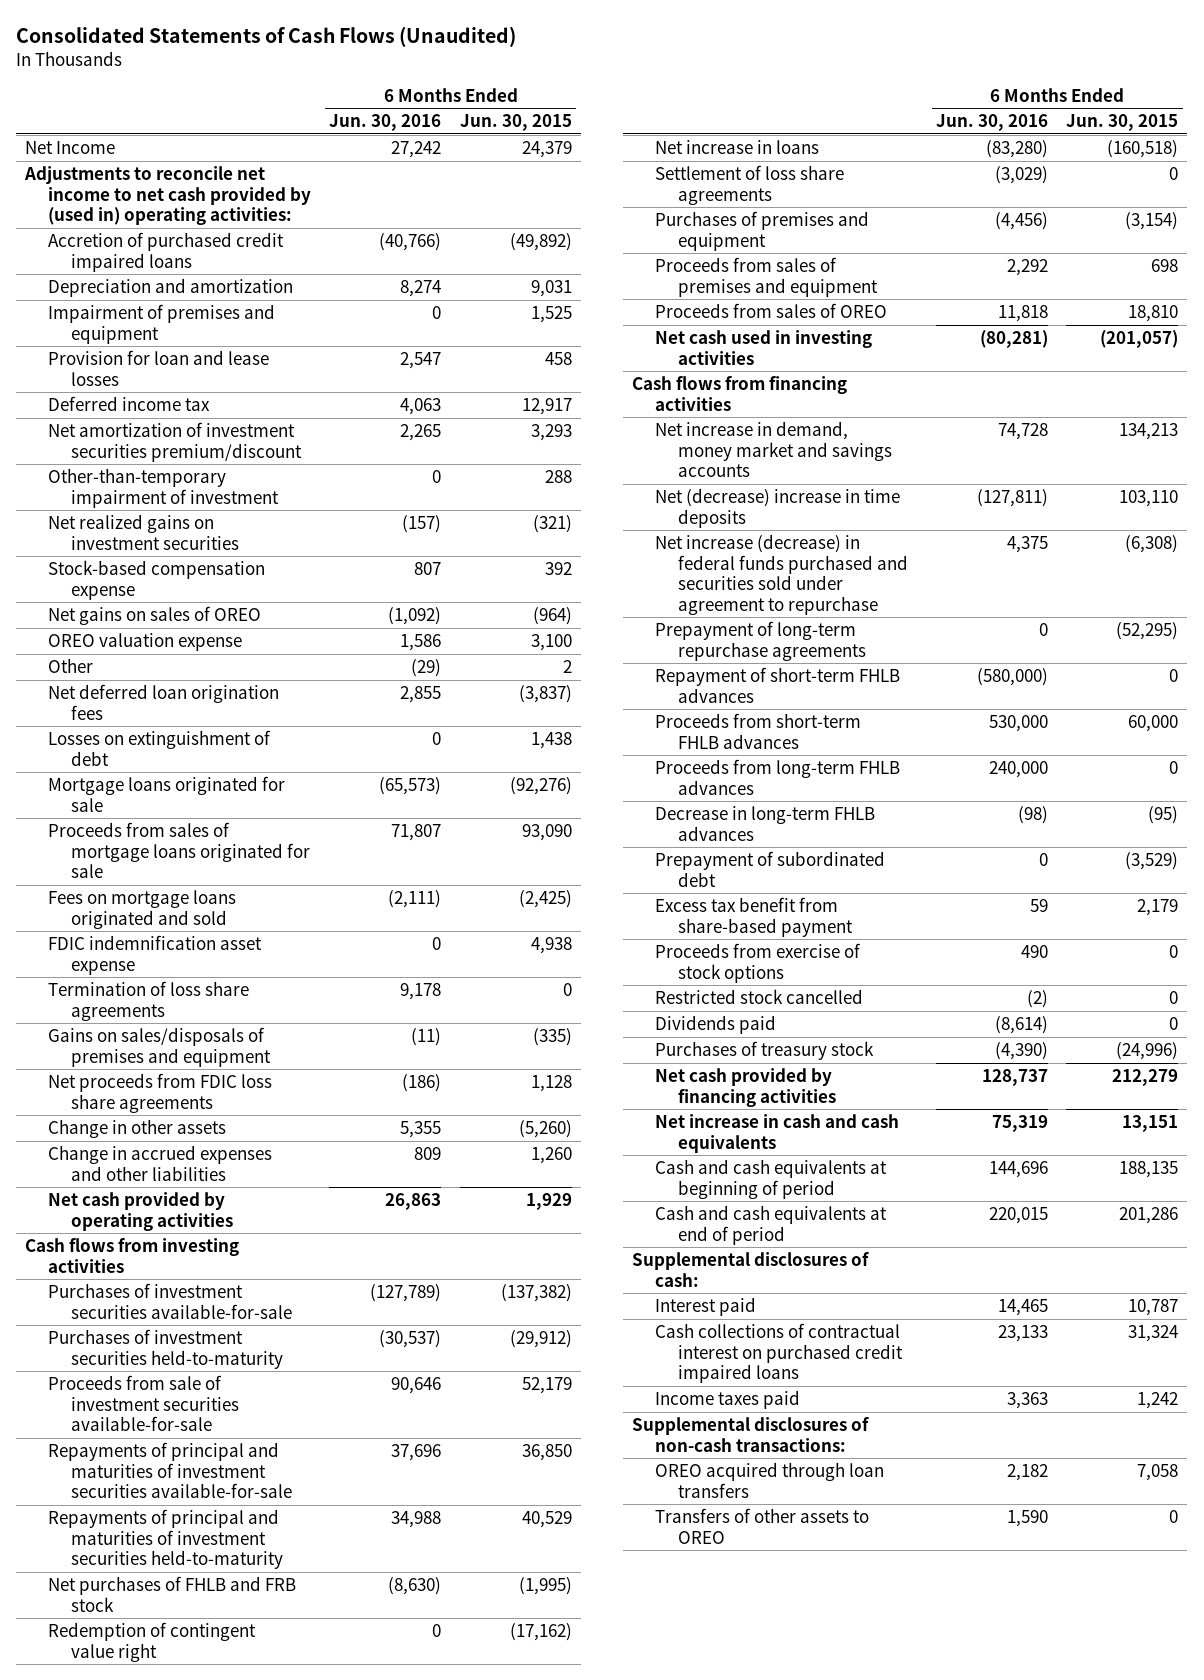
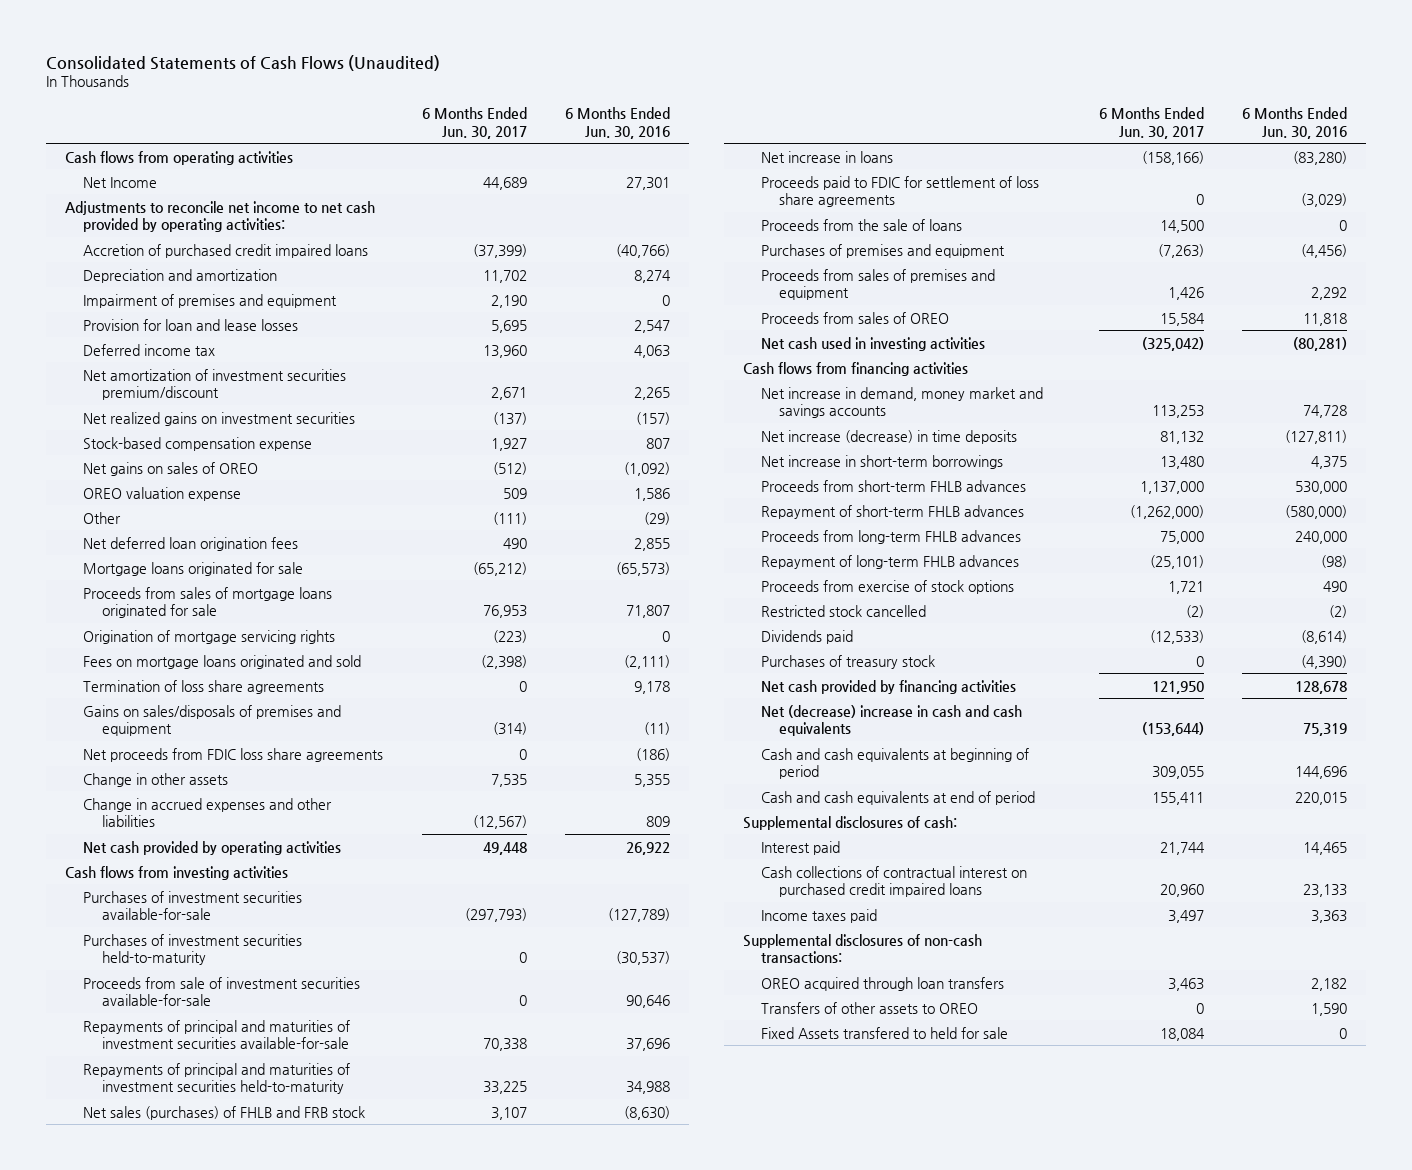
[459,114,572,132] Jun. 30, 2015 -> none
none -> [421,106,527,139] 6 Months Ended Jun. 30, 2017
none -> [65,150,294,165] Cash flows from operating activities
[391,141,442,159] 27,242 -> [625,176,670,190] 27,301
[24,166,312,226] Adjustments to reconcile net income to net cash provided by (used in) operating activities: -> [65,200,376,233] Adjustments to reconcile net income to net cash provided by operating activities:
[48,468,280,508] Other-than-temporary impairment of investment -> none
[48,730,272,766] Losses on extinguishment of debt -> none
none -> [83,629,336,644] Origination of mortgage servicing rights
[48,935,263,975] FDIC indemnification asset expense -> none
[385,1193,442,1211] 26,863 -> [625,841,670,855] 26,922
[48,1622,257,1662] Redemption of contingent value right -> none
[48,1576,297,1612] Net purchases of FHLB and FRB stock -> [83,1105,366,1120] Net sales (purchases) of FHLB and FRB stock
[655,165,845,205] Settlement of loss share agreements -> [760,175,1039,208] Proceeds paid to FDIC for settlement of loss share agreements
none -> [760,218,962,231] Proceeds from the sale of loans
[655,621,867,661] Prepayment of long-term repurchase agreements -> none
[655,488,901,528] Net (decrease) increase in time deposits -> [760,429,1017,444] Net increase (decrease) in time deposits
[655,534,909,615] Net increase (decrease) in federal funds purchased and securities sold under agreement to repurchase -> [760,454,1003,469] Net increase in short-term borrowings
[655,667,901,703] Repayment of short-term FHLB advances -> [760,504,1024,519] Repayment of short-term FHLB advances
[655,851,886,887] Prepayment of subordinated debt -> none
[655,897,854,937] Excess tax benefit from share-based payment -> none
[655,806,876,841] Decrease in long-term FHLB advances -> [760,554,1019,569] Repayment of long-term FHLB advances
[982,1069,1049,1087] 128,737 -> [1295,680,1348,694] 128,678
[655,1114,900,1153] Net increase in cash and cash equivalents -> [760,704,1022,737] Net (decrease) increase in cash and cash equivalents
none -> [760,1026,1008,1039] Fixed Assets transfered to held for sale

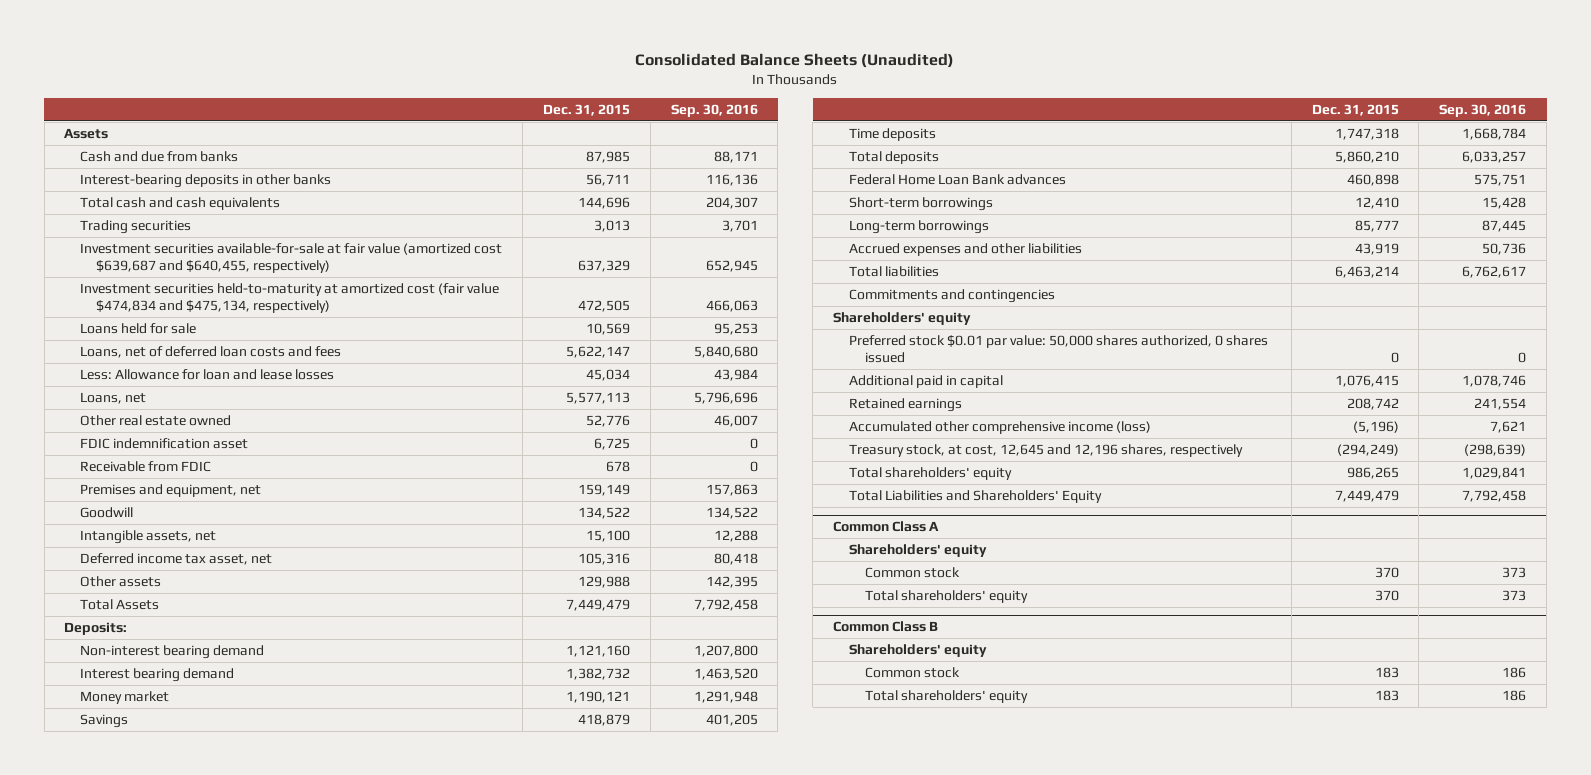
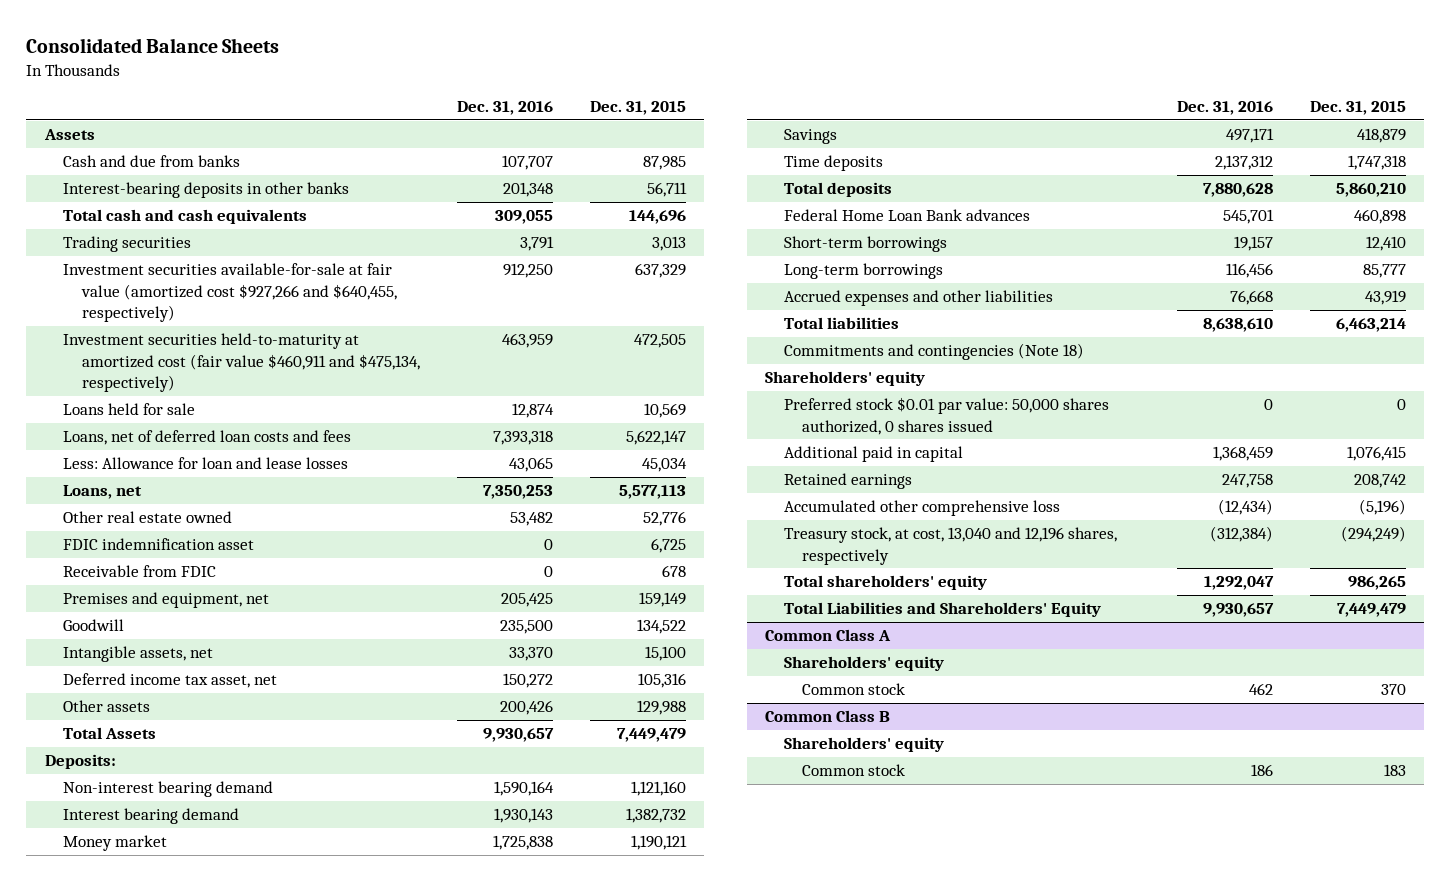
[635,53,955,69] Consolidated Balance Sheets (Unaudited) -> [26,37,280,53] Consolidated Balance Sheets
[670,103,758,117] Sep. 30, 2016 -> none
none -> [456,100,553,115] Dec. 31, 2016
[80,242,503,273] Investment securities available-for-sale at fair value (amortized cost $639,687 and $640,455, respectively) -> [63,263,397,323] Investment securities available-for-sale at fair value (amortized cost $927,266 and $640,455, respectively)
[80,282,500,313] Investment securities held-to-maturity at amortized cost (fair value $474,834 and $475,134, respectively) -> [63,333,420,393] Investment securities held-to-maturity at amortized cost (fair value $460,911 and $475,134, respectively)
[848,288,1055,303] Commitments and contingencies -> [783,343,1084,361] Commitments and contingencies (Note 18)
[848,420,1151,434] Accumulated other comprehensive income (loss) -> [783,500,1060,517] Accumulated other comprehensive loss
[848,443,1243,457] Treasury stock, at cost, 12,645 and 12,196 shares, respectively -> [783,527,1117,565] Treasury stock, at cost, 13,040 and 12,196 shares, respectively
[864,589,1028,603] Total shareholders' equity -> none
[864,689,1028,703] Total shareholders' equity -> none

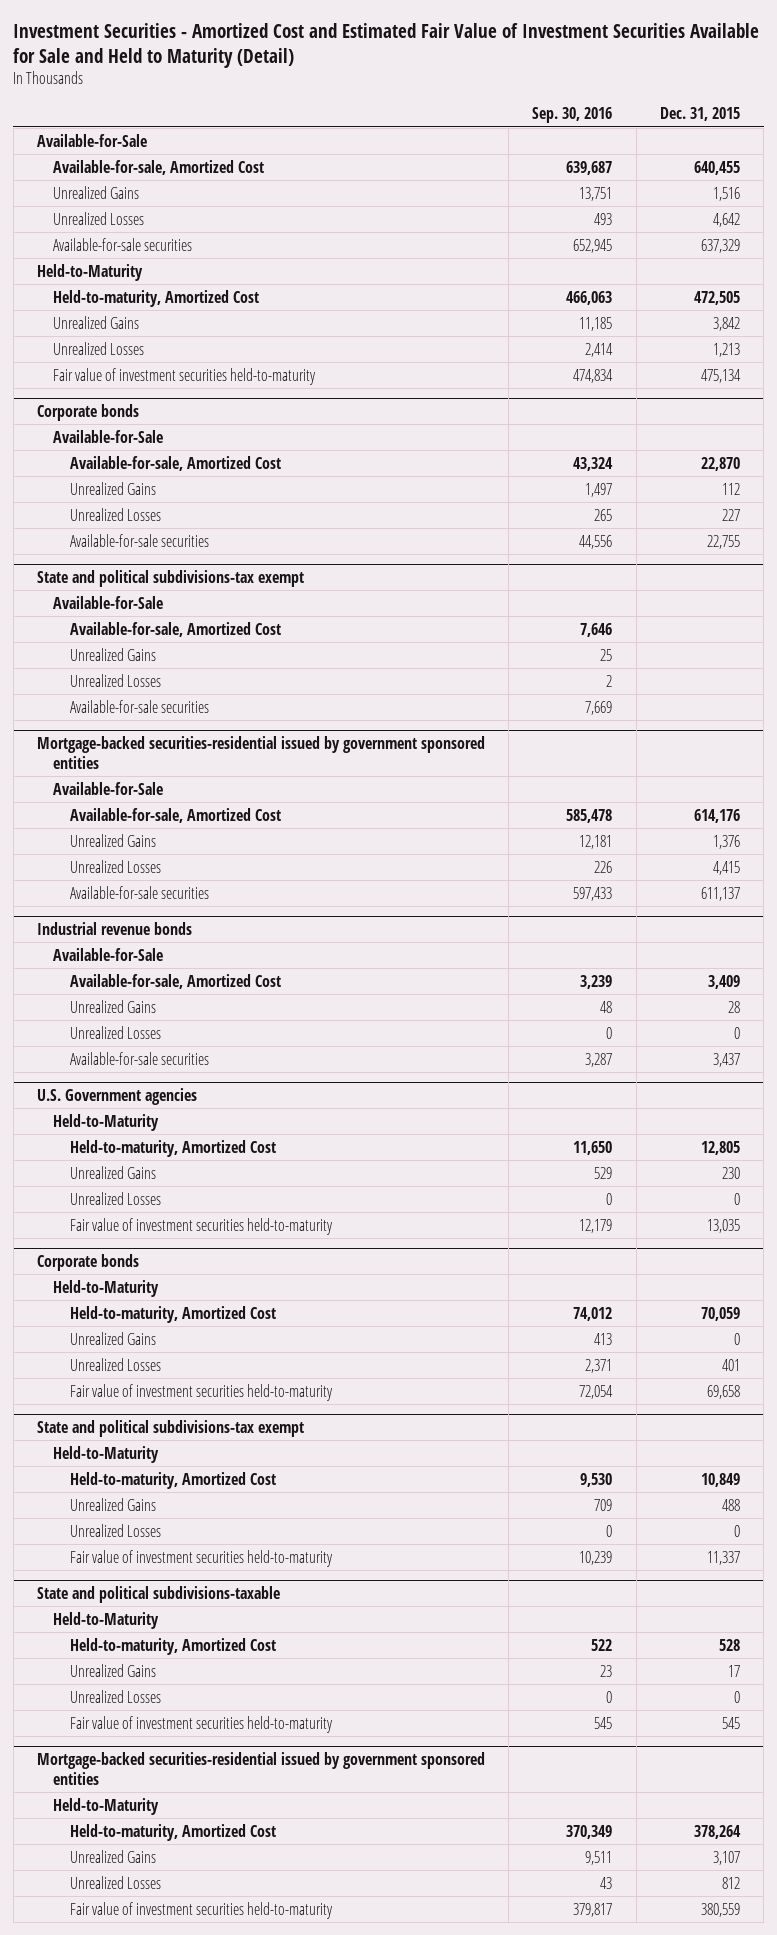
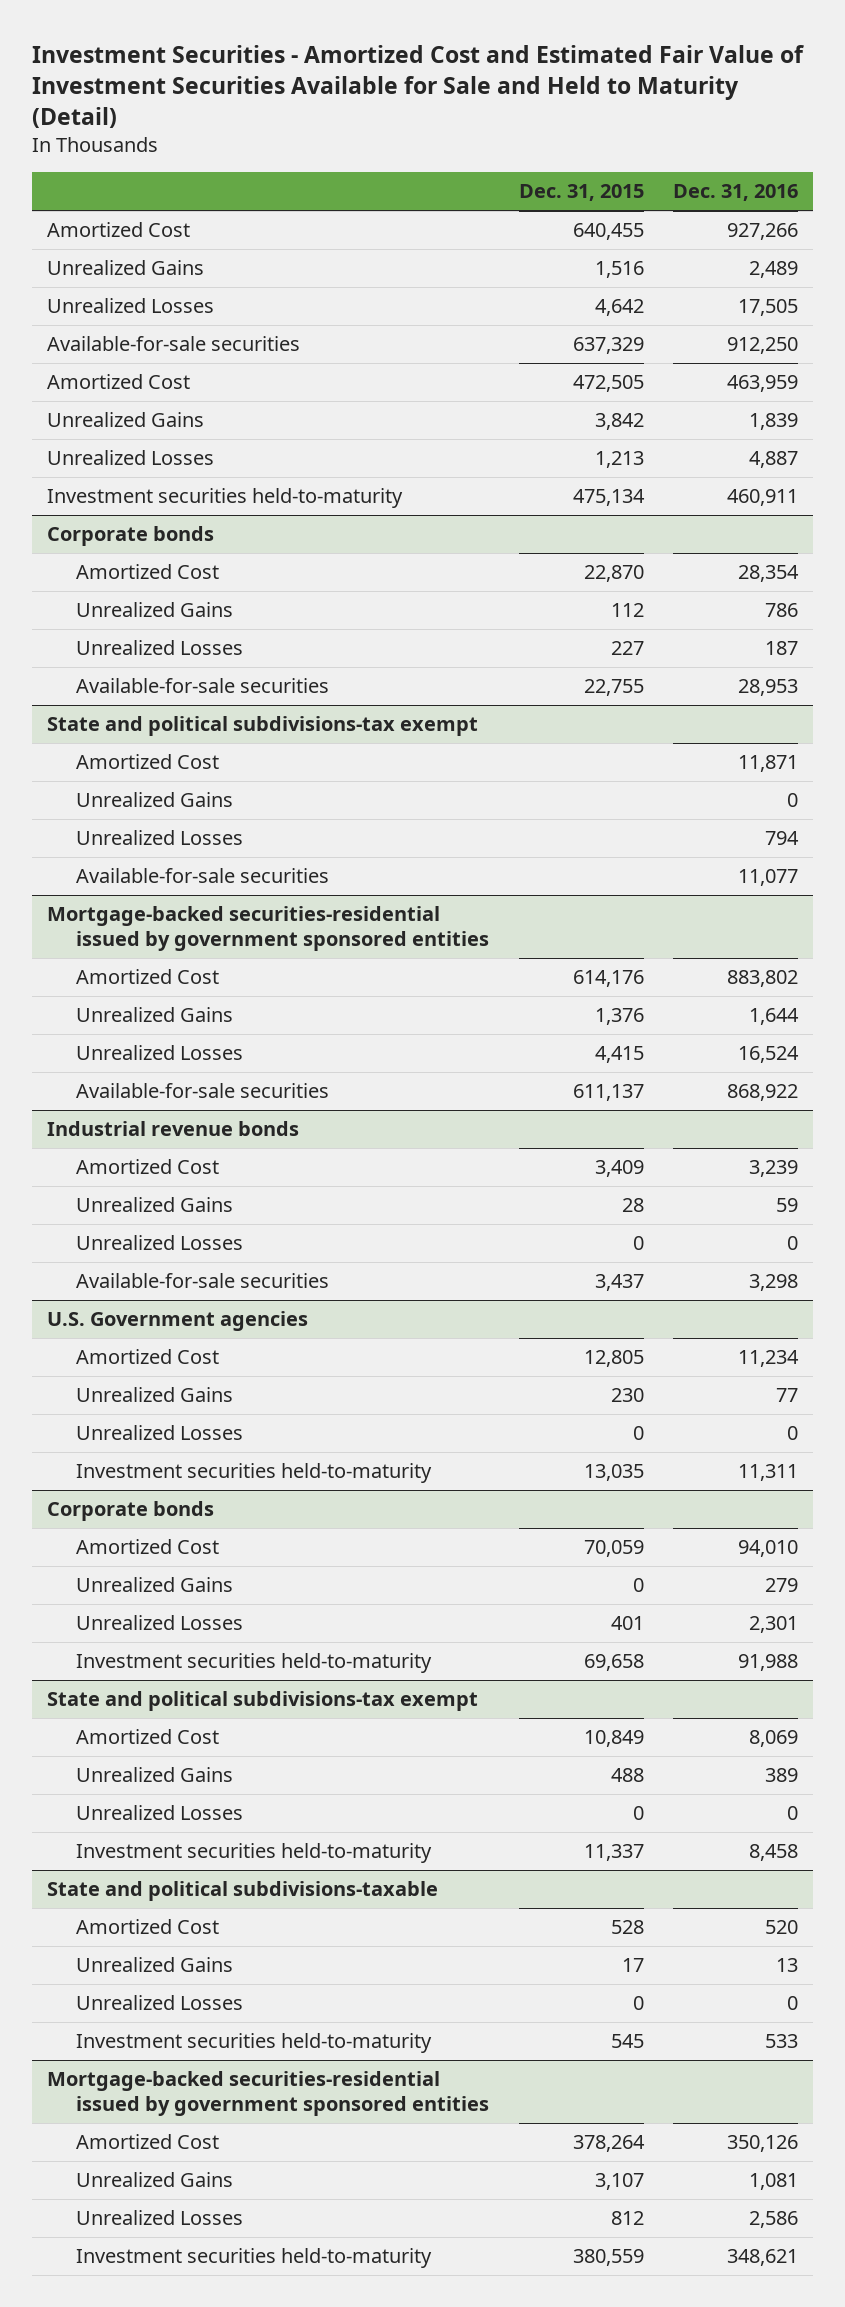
[532,107,613,124] Sep. 30, 2016 -> none
none -> [673,184,799,202] Dec. 31, 2016
[36,133,147,147] Available-for-Sale -> none
[53,159,265,175] Available-for-sale, Amortized Cost -> [47,222,191,238] Amortized Cost
[36,263,143,281] Held-to-Maturity -> none
[53,289,260,307] Held-to-maturity, Amortized Cost -> [47,374,191,390] Amortized Cost
[53,367,317,385] Fair value of investment securities held-to-maturity -> [47,488,404,509] Investment securities held-to-maturity
[53,429,164,443] Available-for-Sale -> none
[69,455,281,471] Available-for-sale, Amortized Cost -> [75,564,219,580] Amortized Cost
[53,595,164,609] Available-for-Sale -> none
[69,621,281,637] Available-for-sale, Amortized Cost -> [75,754,219,770] Amortized Cost
[53,781,164,795] Available-for-Sale -> none
[69,807,281,823] Available-for-sale, Amortized Cost -> [75,969,219,985] Amortized Cost
[53,947,164,961] Available-for-Sale -> none
[69,973,281,989] Available-for-sale, Amortized Cost -> [75,1159,219,1175] Amortized Cost
[53,1113,160,1131] Held-to-Maturity -> none
[69,1139,276,1157] Held-to-maturity, Amortized Cost -> [75,1349,219,1365] Amortized Cost
[69,1217,333,1235] Fair value of investment securities held-to-maturity -> [75,1463,432,1484] Investment securities held-to-maturity
[53,1279,160,1297] Held-to-Maturity -> none
[69,1305,276,1323] Held-to-maturity, Amortized Cost -> [75,1539,219,1555] Amortized Cost
[69,1383,333,1401] Fair value of investment securities held-to-maturity -> [75,1653,432,1674] Investment securities held-to-maturity
[53,1445,160,1463] Held-to-Maturity -> none
[69,1471,276,1489] Held-to-maturity, Amortized Cost -> [75,1729,219,1745] Amortized Cost
[69,1549,333,1567] Fair value of investment securities held-to-maturity -> [75,1843,432,1864] Investment securities held-to-maturity
[53,1611,160,1629] Held-to-Maturity -> none
[69,1637,276,1655] Held-to-maturity, Amortized Cost -> [75,1919,219,1935] Amortized Cost
[69,1715,333,1733] Fair value of investment securities held-to-maturity -> [75,2033,432,2054] Investment securities held-to-maturity
[53,1797,160,1815] Held-to-Maturity -> none
[69,1823,276,1841] Held-to-maturity, Amortized Cost -> [75,2134,219,2150] Amortized Cost
[69,1901,333,1919] Fair value of investment securities held-to-maturity -> [75,2248,432,2269] Investment securities held-to-maturity

